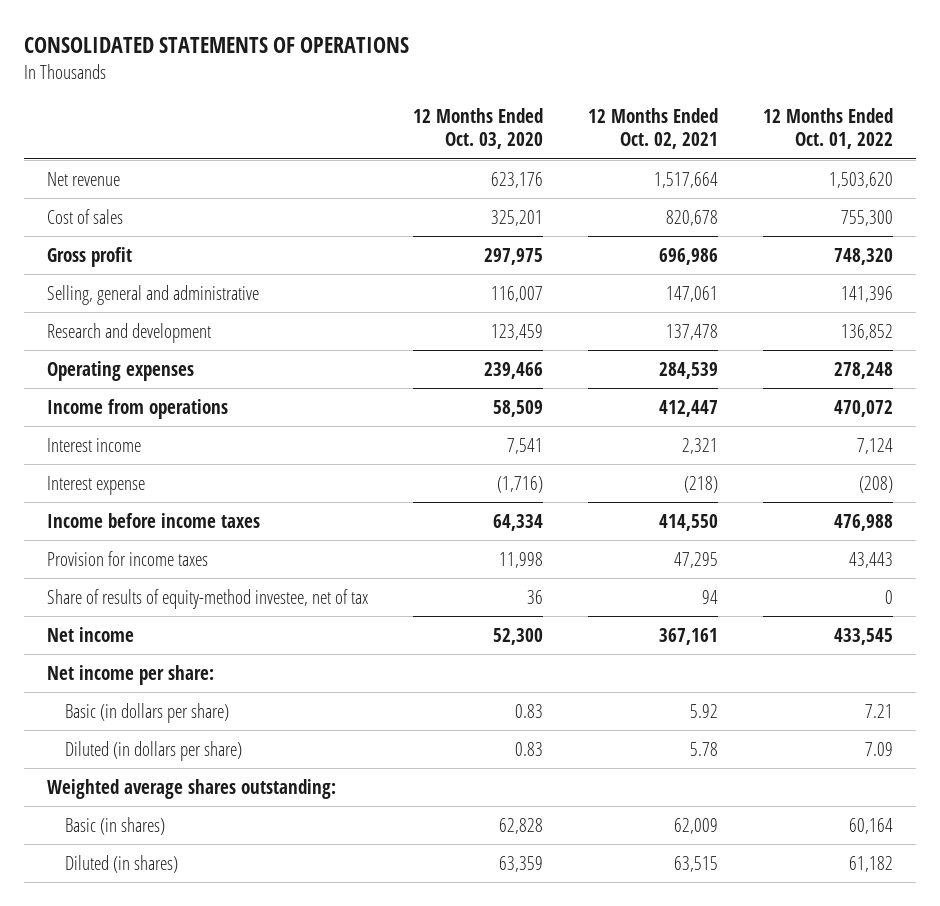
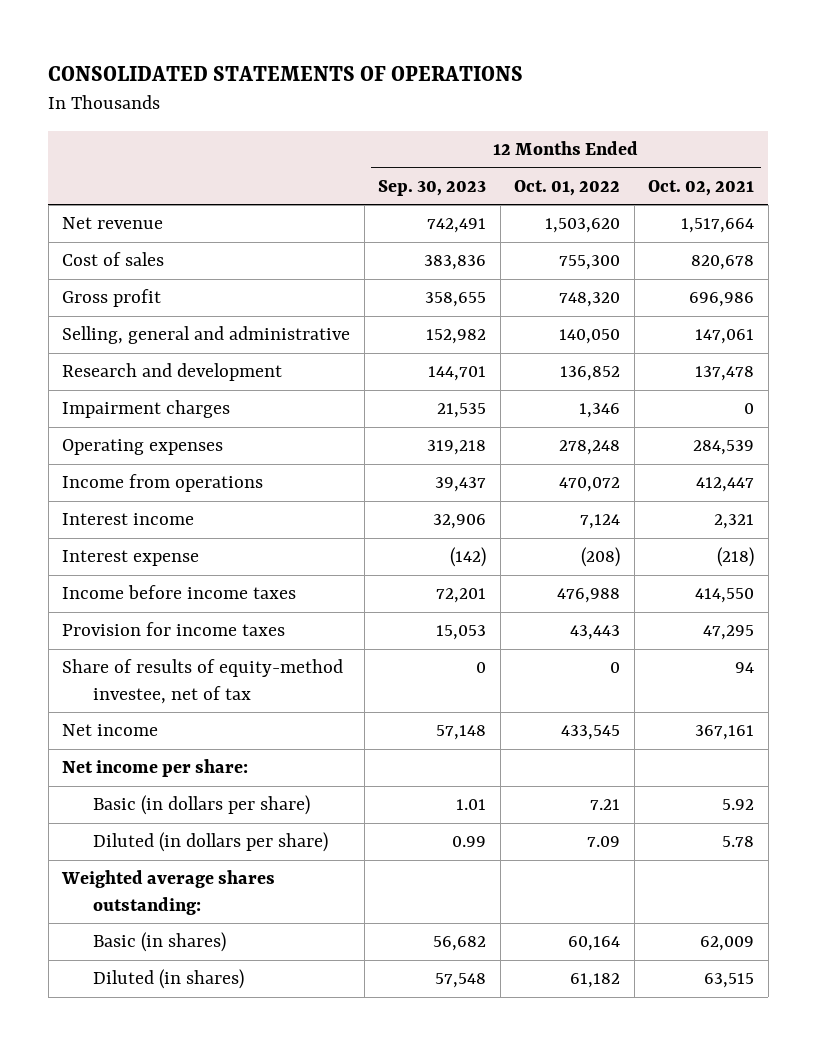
[412,107,543,150] 12 Months Ended Oct. 03, 2020 -> none
none -> [378,179,487,196] Sep. 30, 2023
[841,285,894,302] 141,396 -> [559,329,621,345] 140,050
none -> [62,400,231,419] Impairment charges

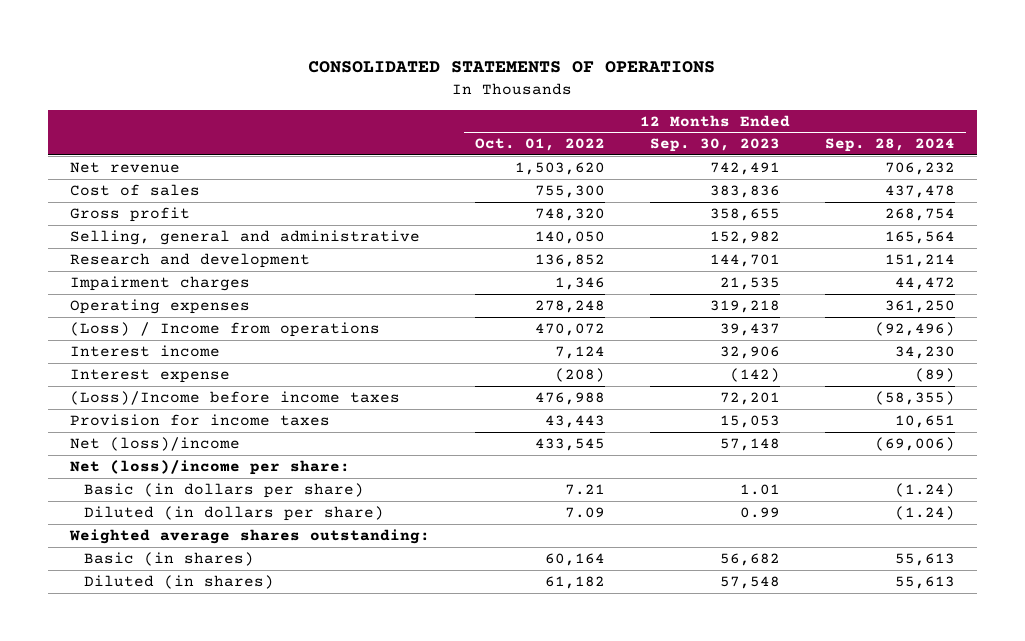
[648,179,755,196] Oct. 02, 2021 -> none
none -> [824,138,955,153] Sep. 28, 2024
[62,474,264,493] Income from operations -> [69,321,380,337] (Loss) / Income from operations
[62,585,297,600] Income before income taxes -> [69,390,400,405] (Loss)/Income before income taxes
[62,659,344,704] Share of results of equity-method investee, net of tax -> none
[62,724,159,737] Net income -> [69,436,240,451] Net (loss)/income
[62,759,249,778] Net income per share: -> [69,459,350,475] Net (loss)/income per share:

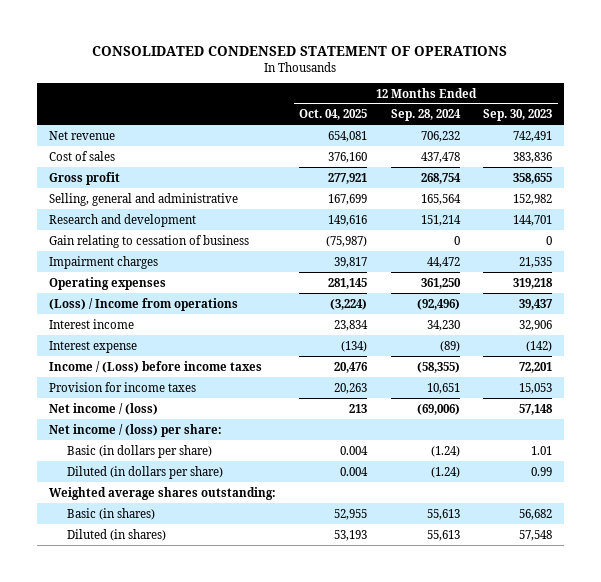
[308,61,716,74] CONSOLIDATED STATEMENTS OF OPERATIONS -> [92,45,508,56] CONSOLIDATED CONDENSED STATEMENT OF OPERATIONS
[474,138,605,152] Oct. 01, 2022 -> none
none -> [299,109,368,121] Oct. 04, 2025
none -> [49,234,250,248] Gain relating to cessation of business
[69,390,400,405] (Loss)/Income before income taxes -> [49,360,263,373] Income / (Loss) before income taxes
[69,436,240,451] Net (loss)/income -> [49,402,159,415] Net income / (loss)
[69,459,350,475] Net (loss)/income per share: -> [49,423,223,437] Net income / (loss) per share:

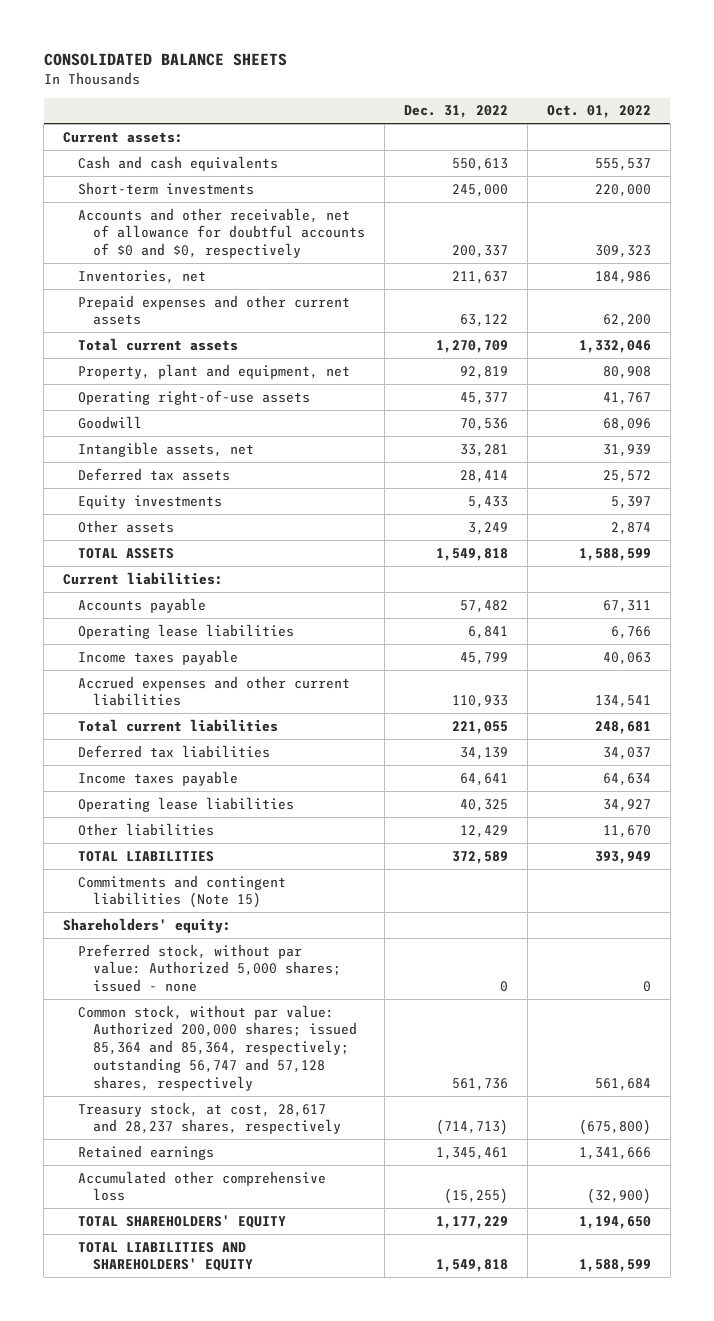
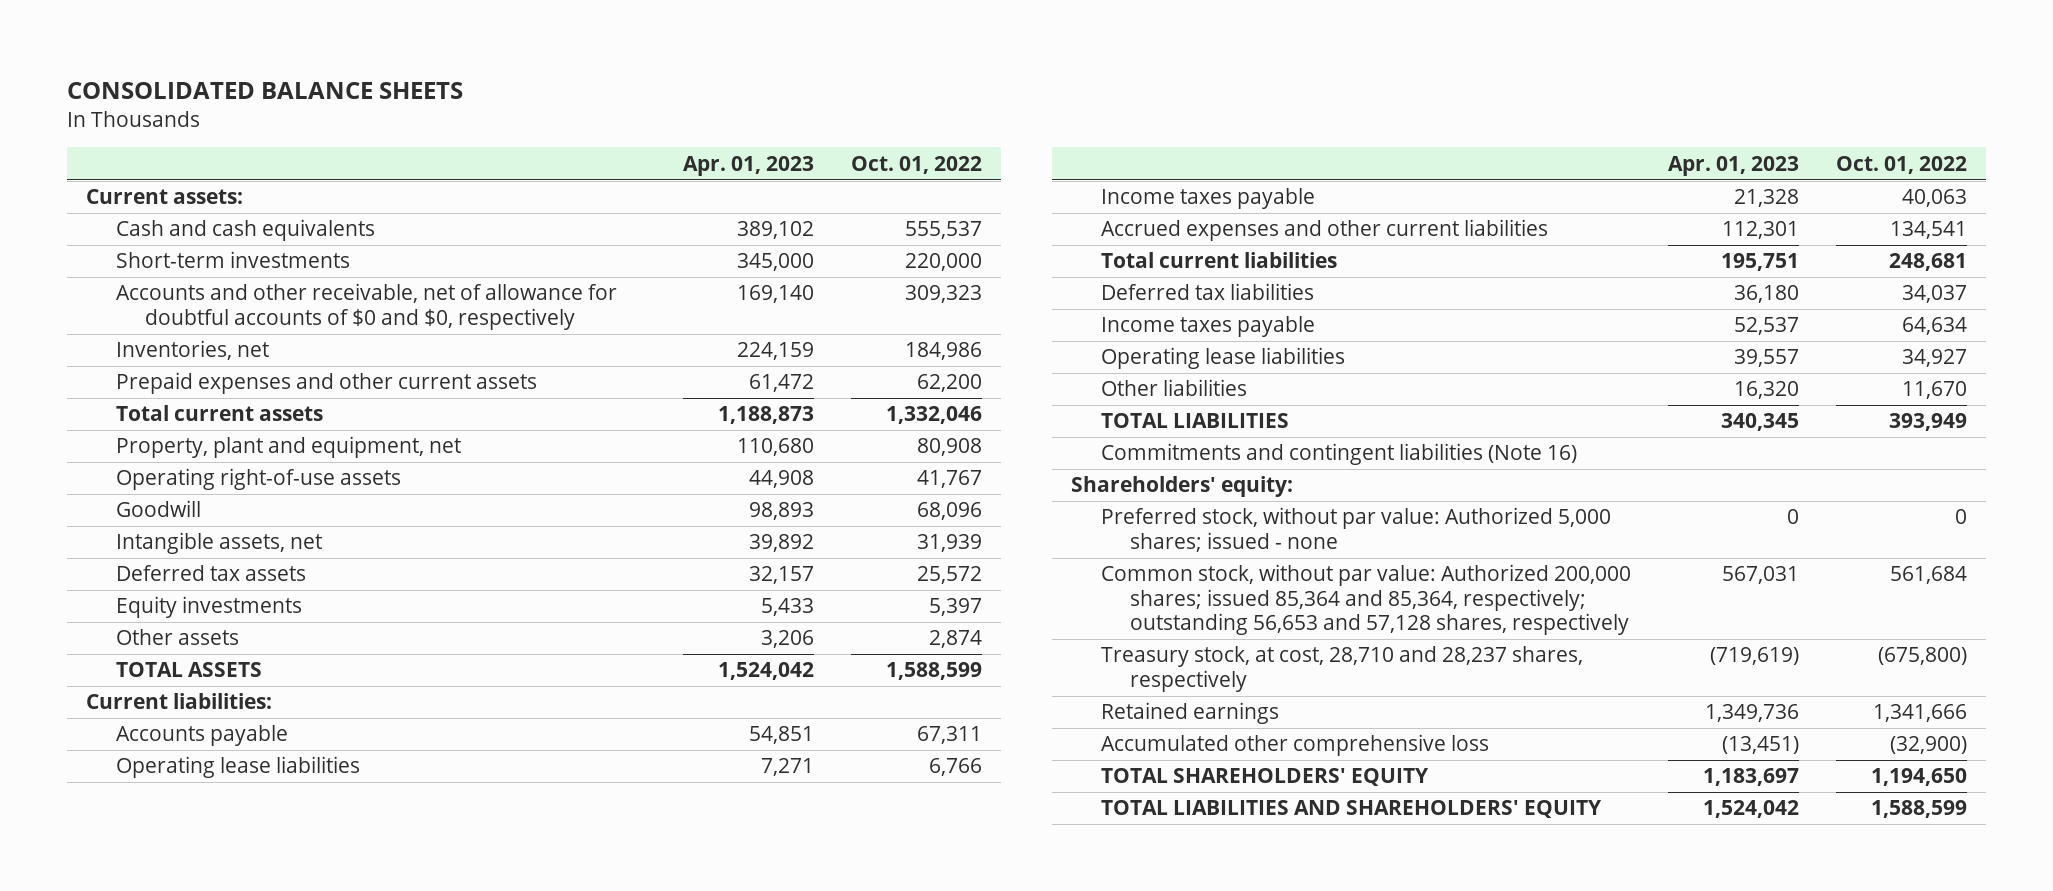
[404,105,509,119] Dec. 31, 2022 -> none
none -> [682,155,814,176] Apr. 01, 2023
[78,874,287,909] Commitments and contingent liabilities (Note 15) -> [1100,443,1577,466] Commitments and contingent liabilities (Note 16)
[78,1004,358,1092] Common stock, without par value: Authorized 200,000 shares; issued 85,364 and 85,364, respectively; outstanding 56,747 and 57,128 shares, respectively -> [1100,564,1631,636] Common stock, without par value: Authorized 200,000 shares; issued 85,364 and 85,364, respectively; outstanding 56,653 and 57,128 shares, respectively
[78,1101,342,1135] Treasury stock, at cost, 28,617 and 28,237 shares, respectively -> [1100,646,1583,692] Treasury stock, at cost, 28,710 and 28,237 shares, respectively

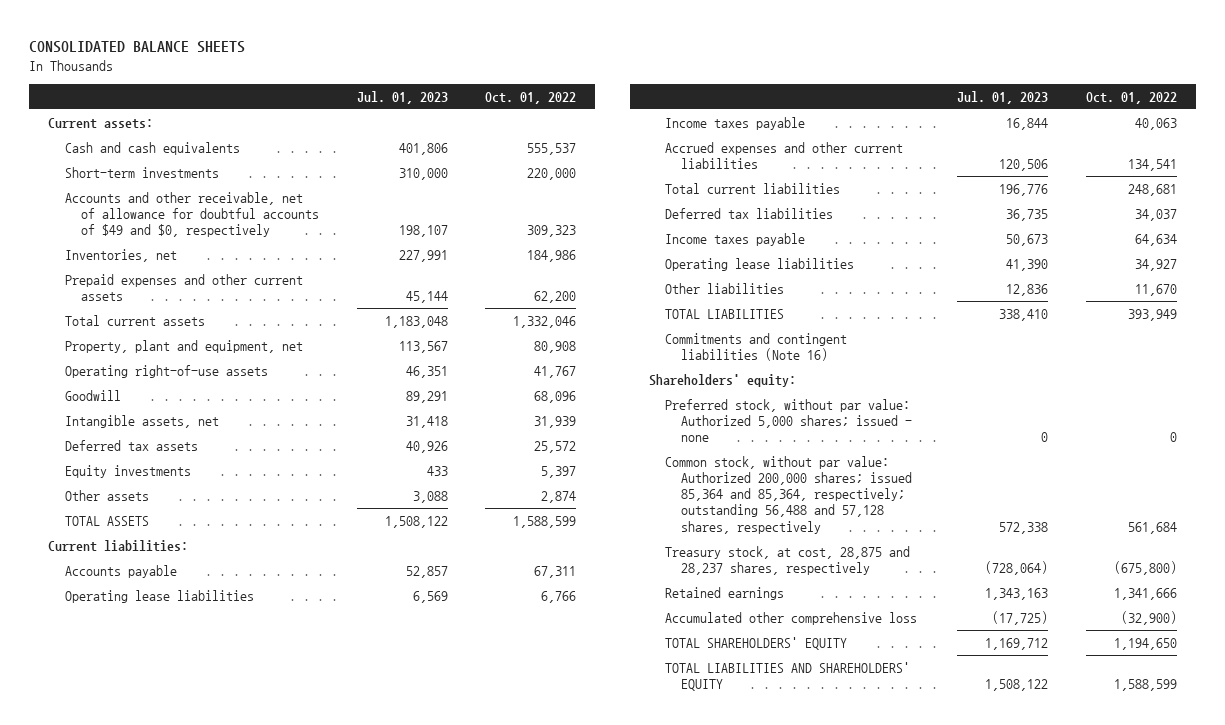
[682,155,814,176] Apr. 01, 2023 -> none
none -> [356,90,448,104] Jul. 01, 2023
[115,283,617,330] Accounts and other receivable, net of allowance for doubtful accounts of $0 and $0, respectively -> [64,191,319,238] Accounts and other receivable, net of allowance for doubtful accounts of $49 and $0, respectively
[1100,564,1631,636] Common stock, without par value: Authorized 200,000 shares; issued 85,364 and 85,364, respectively; outstanding 56,653 and 57,128 shares, respectively -> [665,455,913,534] Common stock, without par value: Authorized 200,000 shares; issued 85,364 and 85,364, respectively; outstanding 56,488 and 57,128 shares, respectively
[1100,646,1583,692] Treasury stock, at cost, 28,710 and 28,237 shares, respectively -> [665,545,911,576] Treasury stock, at cost, 28,875 and 28,237 shares, respectively

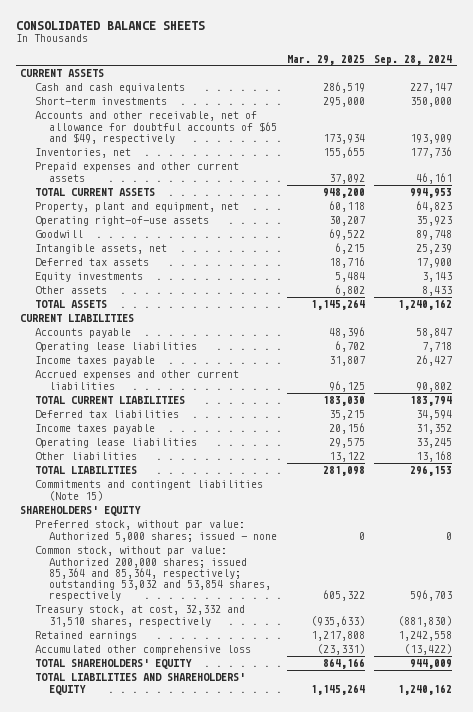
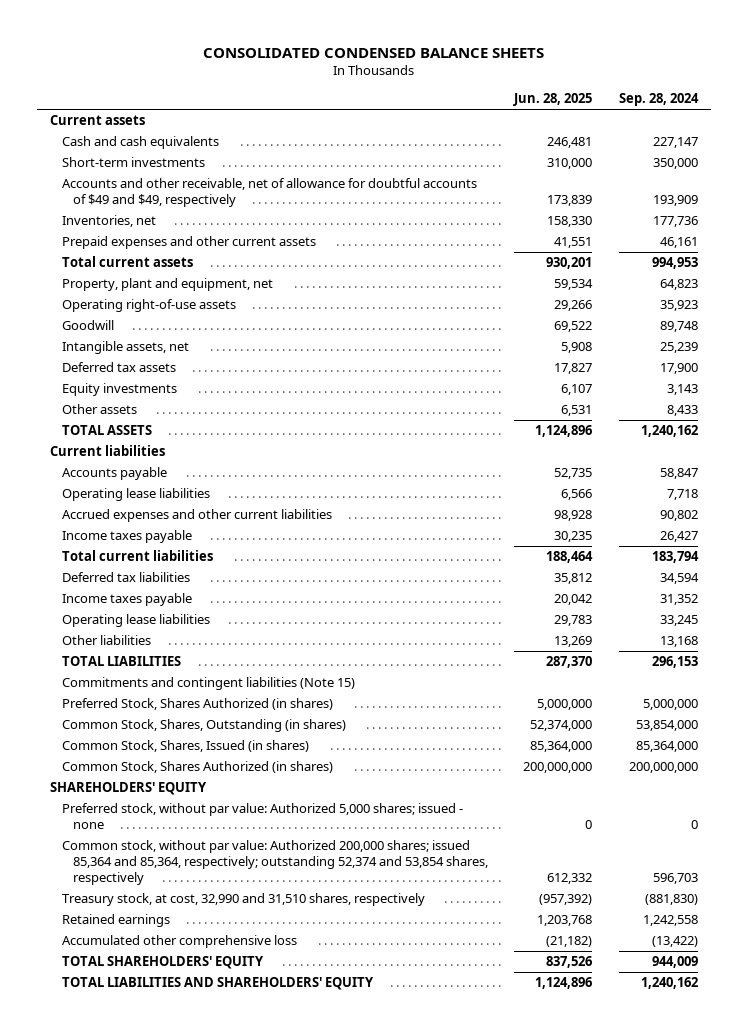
[15,20,205,30] CONSOLIDATED BALANCE SHEETS -> [202,47,544,58] CONSOLIDATED CONDENSED BALANCE SHEETS
[286,54,365,65] Mar. 29, 2025 -> none
none -> [513,93,593,107] Jun. 28, 2025
[20,69,105,78] CURRENT ASSETS -> [50,115,146,126] Current assets
[34,111,278,144] Accounts and other receivable, net of allowance for doubtful accounts of $65 and $49, respectively -> [61,178,477,208] Accounts and other receivable, net of allowance for doubtful accounts of $49 and $49, respectively
[34,188,155,197] TOTAL CURRENT ASSETS -> [61,256,193,268] Total current assets
[20,314,135,323] CURRENT LIABILITIES -> [50,445,166,457] Current liabilities
[34,356,155,367] Income taxes payable -> [61,530,192,544] Income taxes payable
[34,396,185,405] TOTAL CURRENT LIABILITIES -> [61,550,213,562] Total current liabilities
none -> [61,698,333,711] Preferred Stock, Shares Authorized (in shares)
none -> [61,719,346,733] Common Stock, Shares, Outstanding (in shares)
none -> [61,740,309,753] Common Stock, Shares, Issued (in shares)
none -> [61,761,333,774] Common Stock, Shares Authorized (in shares)
[34,546,272,602] Common stock, without par value: Authorized 200,000 shares; issued 85,364 and 85,364, respectively; outstanding 53,032 and 53,854 shares, respectively -> [61,840,488,886] Common stock, without par value: Authorized 200,000 shares; issued 85,364 and 85,364, respectively; outstanding 52,374 and 53,854 shares, respectively
[34,605,245,627] Treasury stock, at cost, 32,332 and 31,510 shares, respectively -> [61,893,425,907] Treasury stock, at cost, 32,990 and 31,510 shares, respectively

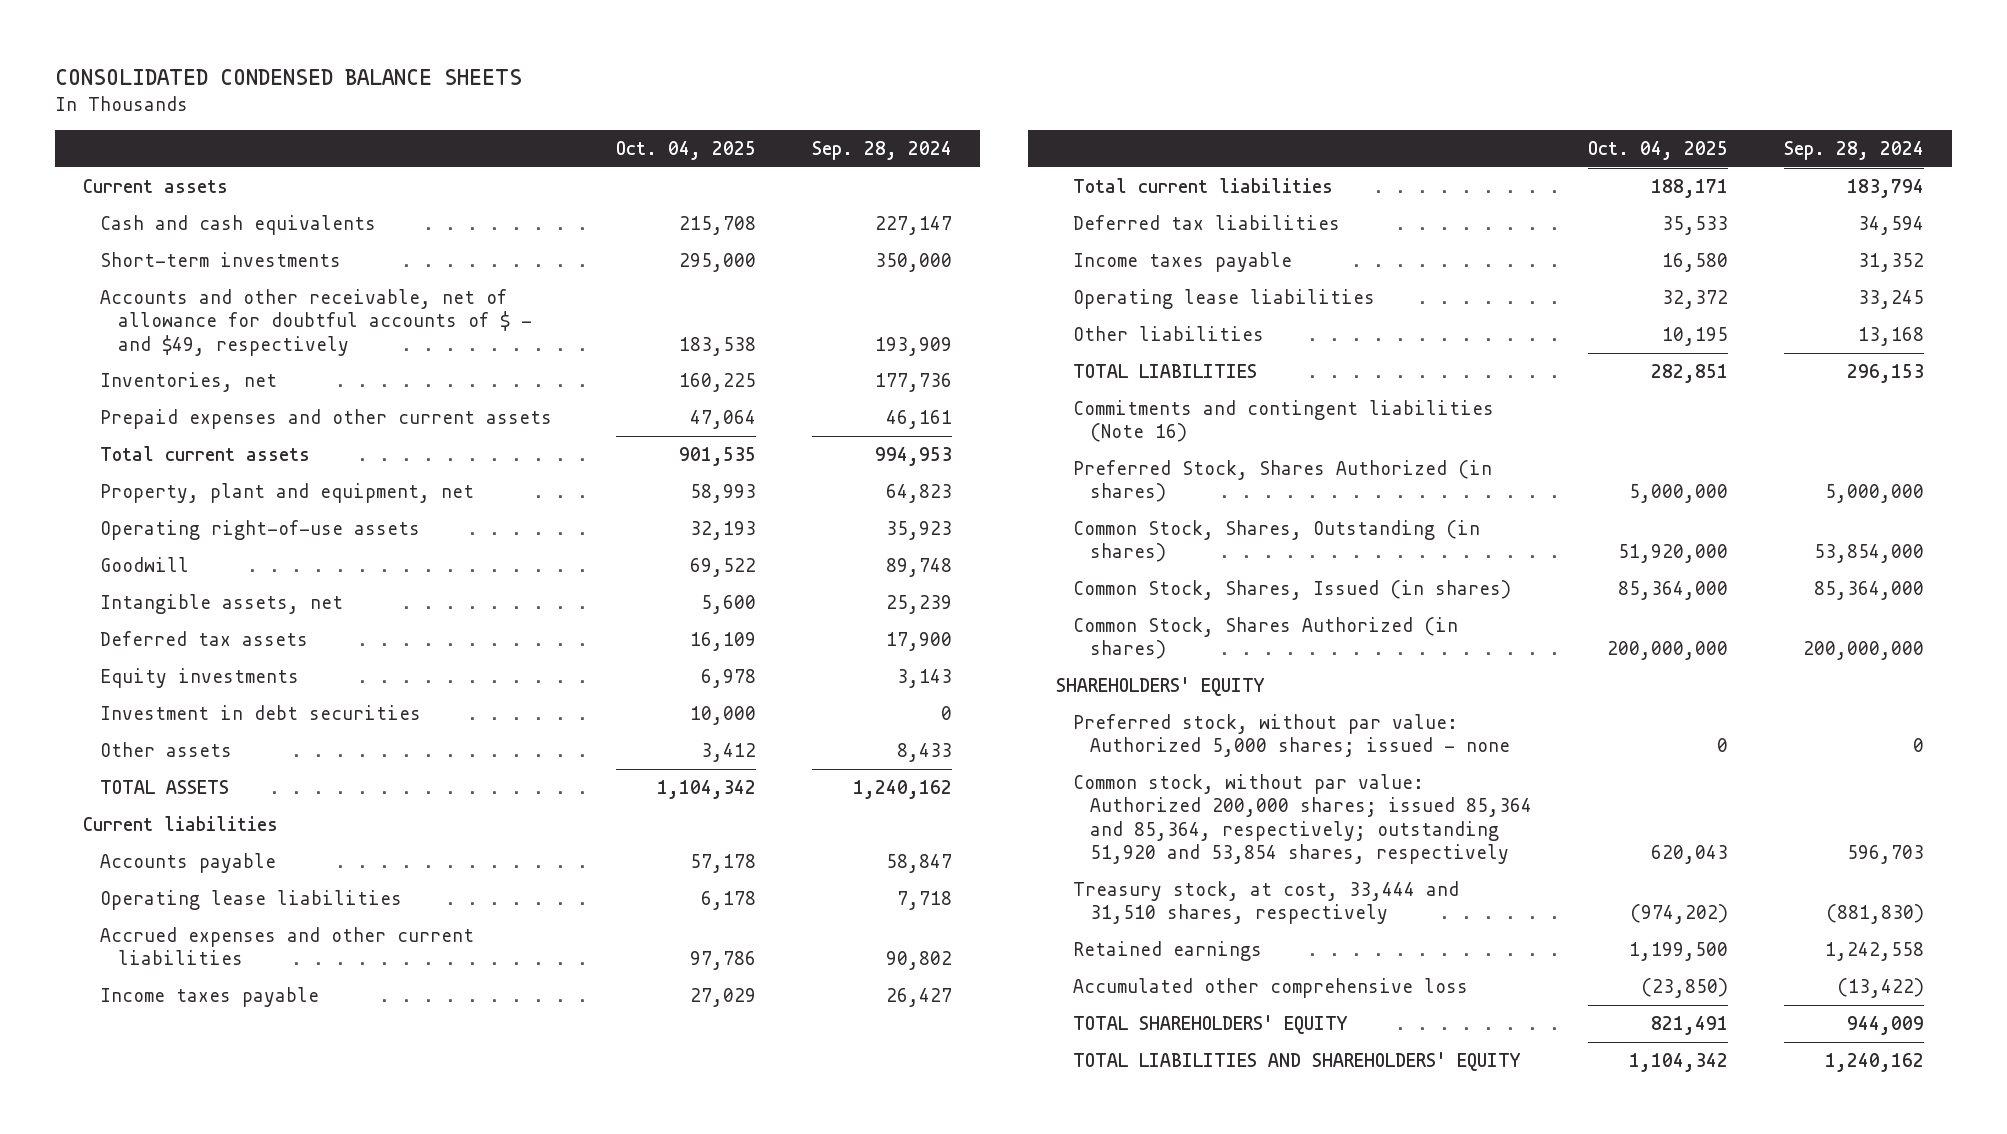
[513,93,593,107] Jun. 28, 2025 -> none
none -> [615,140,756,160] Oct. 04, 2025
[61,178,477,208] Accounts and other receivable, net of allowance for doubtful accounts of $49 and $49, respectively -> [100,289,532,356] Accounts and other receivable, net of allowance for doubtful accounts of $ - and $49, respectively
none -> [100,705,422,721] Investment in debt securities
[61,677,355,691] Commitments and contingent liabilities (Note 15) -> [1072,400,1494,443] Commitments and contingent liabilities (Note 16)
[61,840,488,886] Common stock, without par value: Authorized 200,000 shares; issued 85,364 and 85,364, respectively; outstanding 52,374 and 53,854 shares, respectively -> [1072,774,1532,864] Common stock, without par value: Authorized 200,000 shares; issued 85,364 and 85,364, respectively; outstanding 51,920 and 53,854 shares, respectively
[61,893,425,907] Treasury stock, at cost, 32,990 and 31,510 shares, respectively -> [1072,881,1459,925] Treasury stock, at cost, 33,444 and 31,510 shares, respectively

